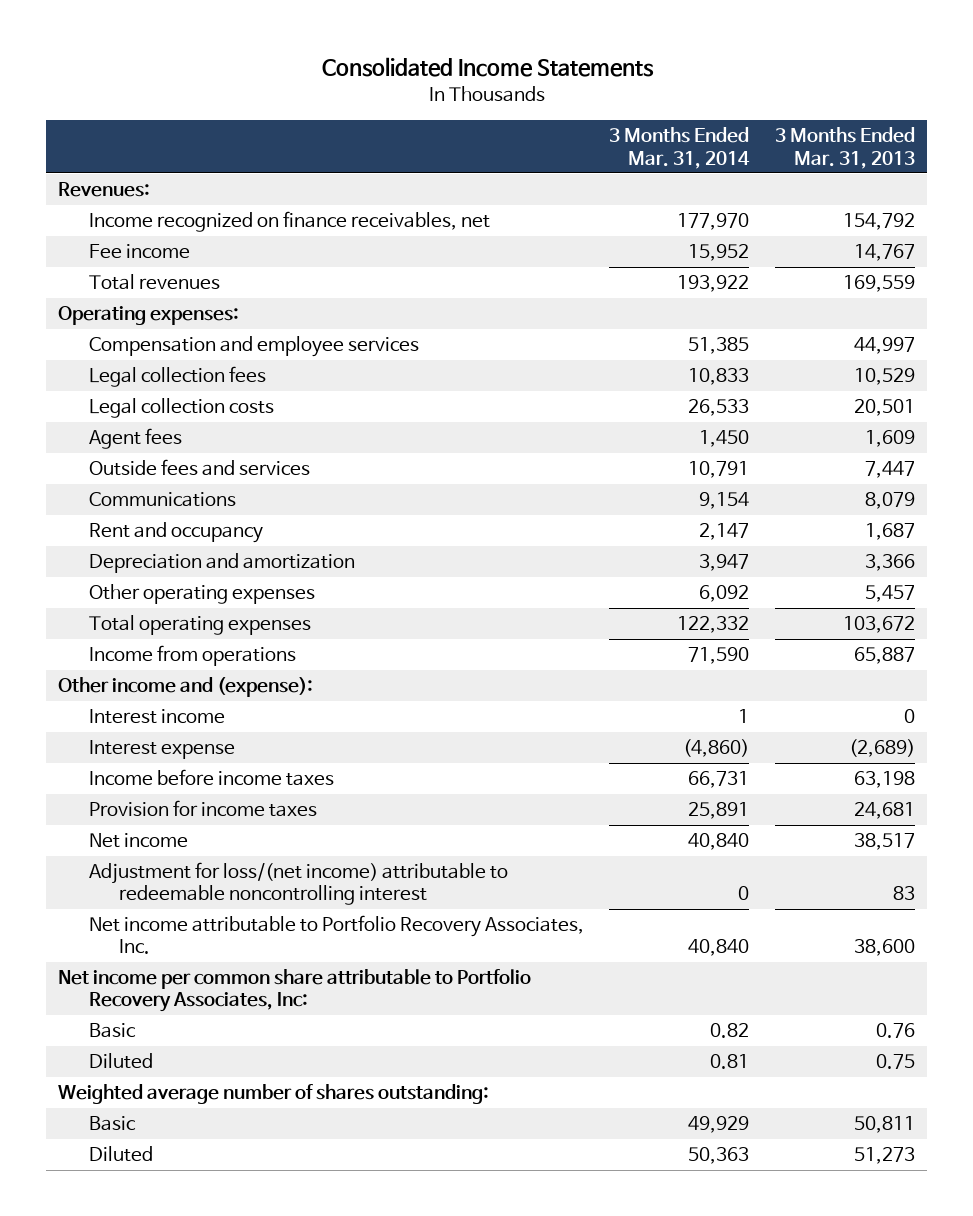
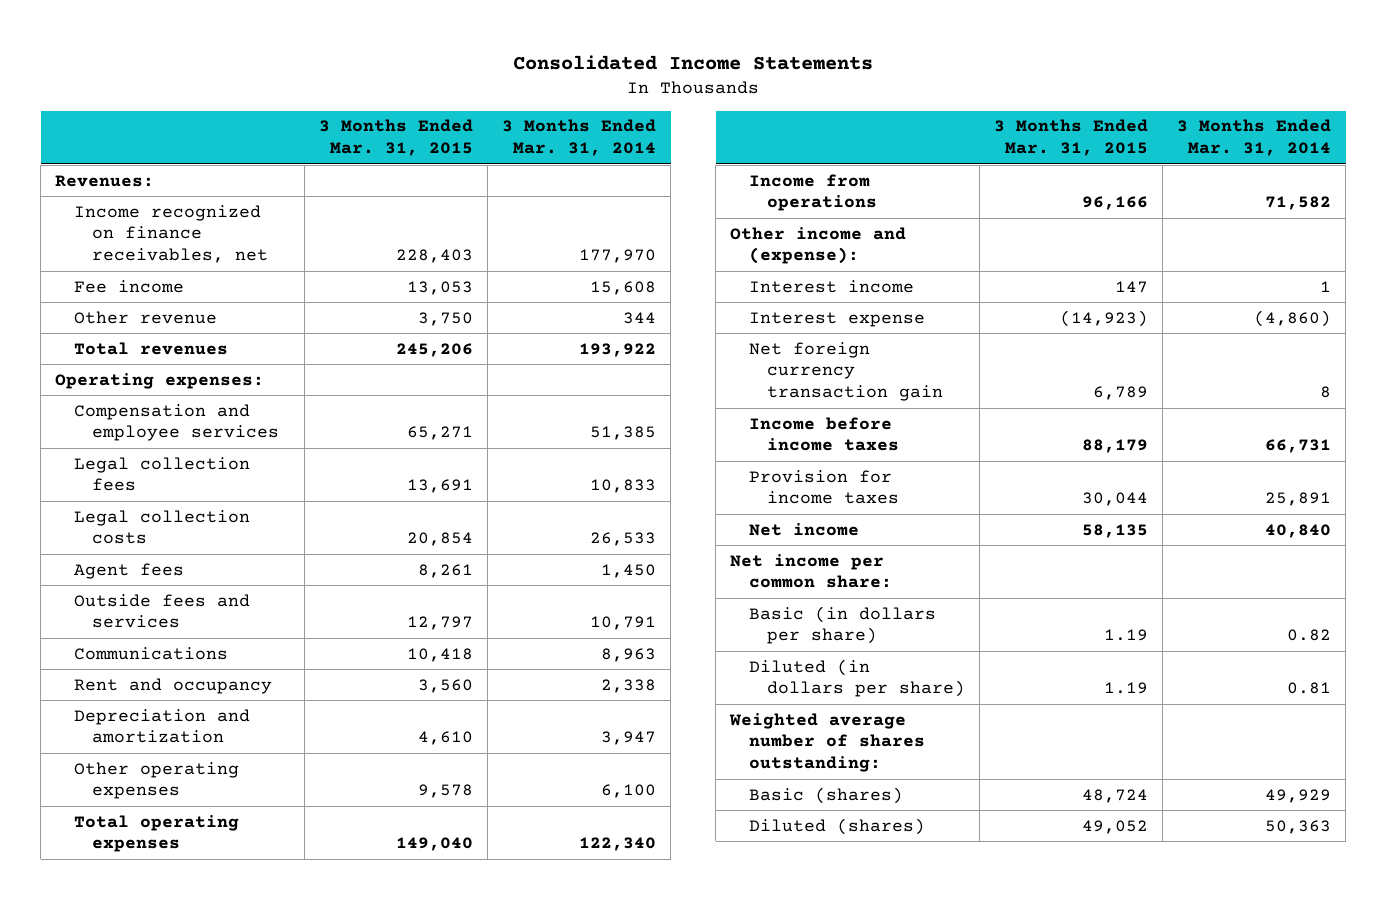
[774,127,915,169] 3 Months Ended Mar. 31, 2013 -> none
none -> [319,119,474,157] 3 Months Ended Mar. 31, 2015
[688,244,750,262] 15,952 -> [590,280,657,295] 15,608
none -> [73,310,217,324] Other revenue
[699,492,750,510] 9,154 -> [601,647,657,662] 8,963
[699,523,750,541] 2,147 -> [601,678,657,693] 2,338
[699,585,750,603] 6,092 -> [601,784,657,799] 6,100
[677,616,750,634] 122,332 -> [579,837,657,852] 122,340
[688,647,750,665] 71,590 -> [1265,196,1332,211] 71,582
none -> [748,341,944,402] Net foreign currency transaction gain
[88,862,508,906] Adjustment for loss/(net income) attributable to redeemable noncontrolling interest -> none
[88,915,584,955] Net income attributable to Portfolio Recovery Associates, Inc. -> none
[58,969,532,1013] Net income per common share attributable to Portfolio Recovery Associates, Inc: -> [730,553,892,589] Net income per common share:
[88,1023,136,1039] Basic -> [748,605,936,645] Basic (in dollars per share)
[88,1053,153,1070] Diluted -> [748,658,966,698] Diluted (in dollars per share)
[88,1116,136,1132] Basic -> [748,786,903,804] Basic (shares)
[88,1146,153,1163] Diluted -> [748,817,925,835] Diluted (shares)

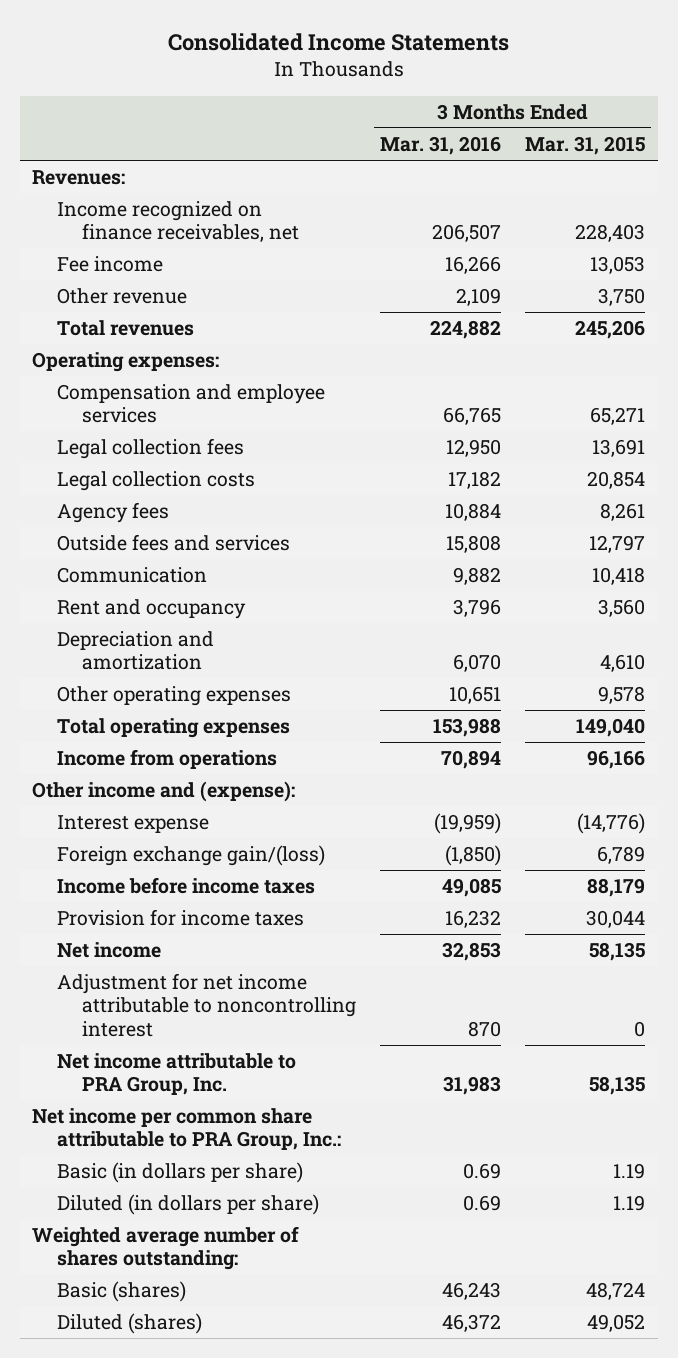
[502,119,657,157] 3 Months Ended Mar. 31, 2014 -> none
none -> [380,135,502,155] Mar. 31, 2016
[73,562,184,579] Agent fees -> [57,502,170,524] Agency fees
[73,646,228,660] Communications -> [57,567,208,584] Communication
[748,279,914,293] Interest income -> none
[1060,309,1149,327] (14,923) -> [577,813,646,835] (14,776)
[748,341,944,402] Net foreign currency transaction gain -> [57,845,326,867] Foreign exchange gain/(loss)
none -> [57,973,356,1037] Adjustment for net income attributable to noncontrolling interest
none -> [57,1053,297,1096] Net income attributable to PRA Group, Inc.
[730,553,892,589] Net income per common share: -> [32,1108,342,1151] Net income per common share attributable to PRA Group, Inc.:

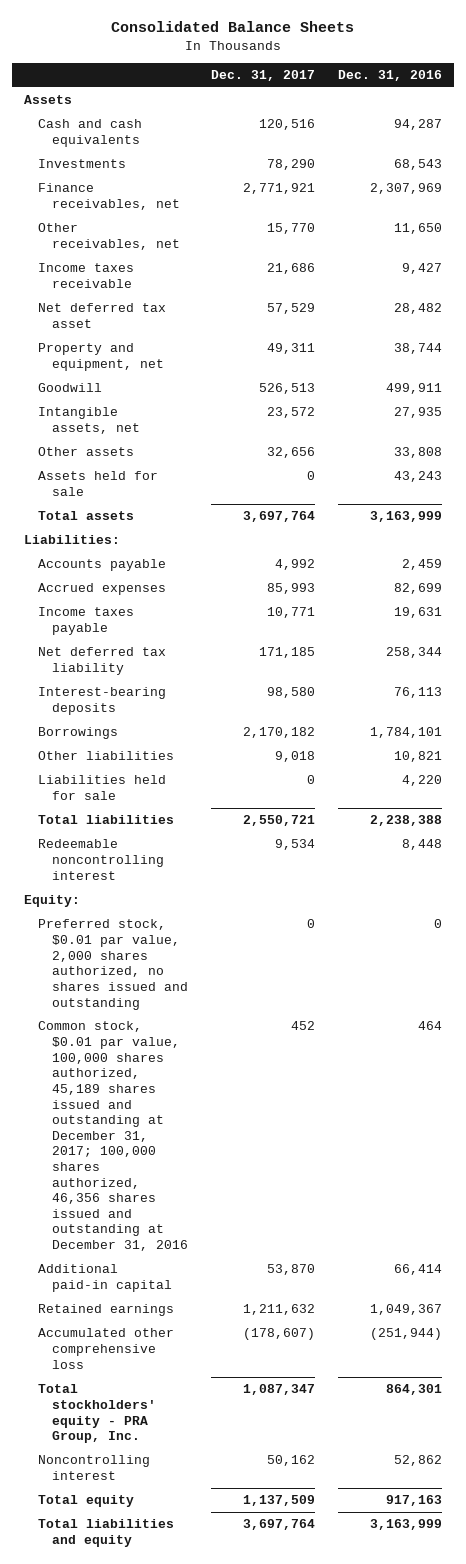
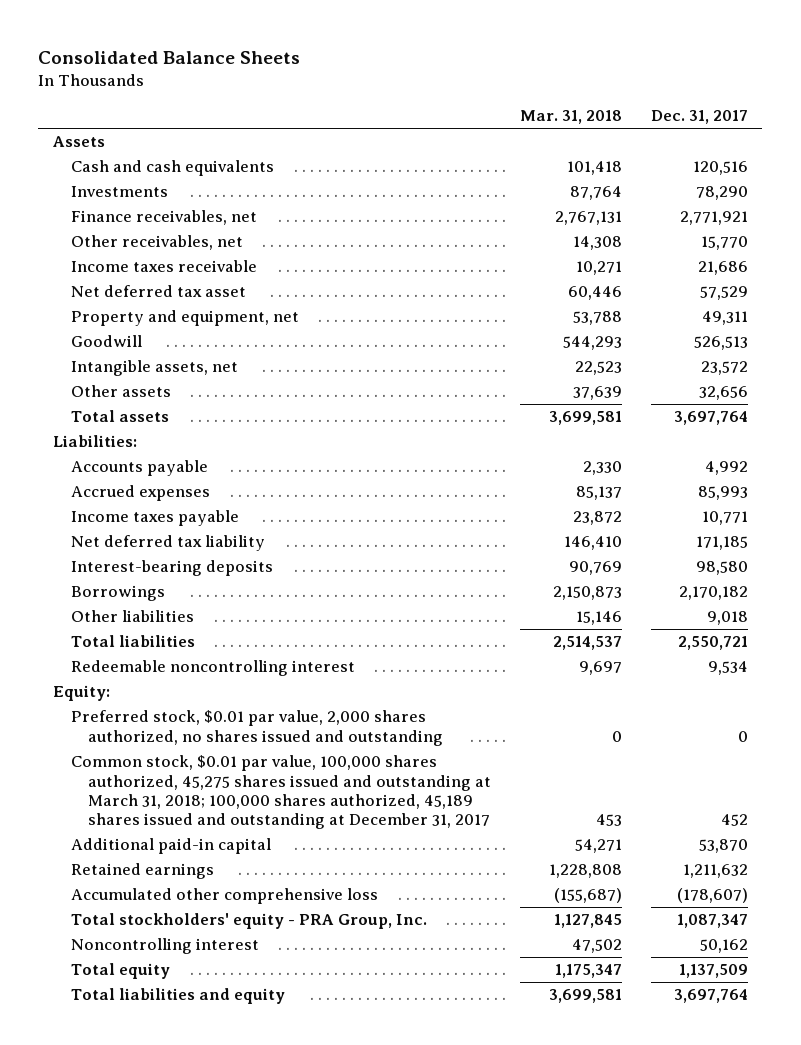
[338,69,443,81] Dec. 31, 2016 -> none
none -> [520,110,623,125] Mar. 31, 2018
[37,471,158,497] Assets held for sale -> none
[37,775,166,801] Liabilities held for sale -> none
[37,1021,189,1251] Common stock, $0.01 par value, 100,000 shares authorized, 45,189 shares issued and outstanding at December 31, 2017; 100,000 shares authorized, 46,356 shares issued and outstanding at December 31, 2016 -> [70,755,492,829] Common stock, $0.01 par value, 100,000 shares authorized, 45,275 shares issued and outstanding at March 31, 2018; 100,000 shares authorized, 45,189 shares issued and outstanding at December 31, 2017

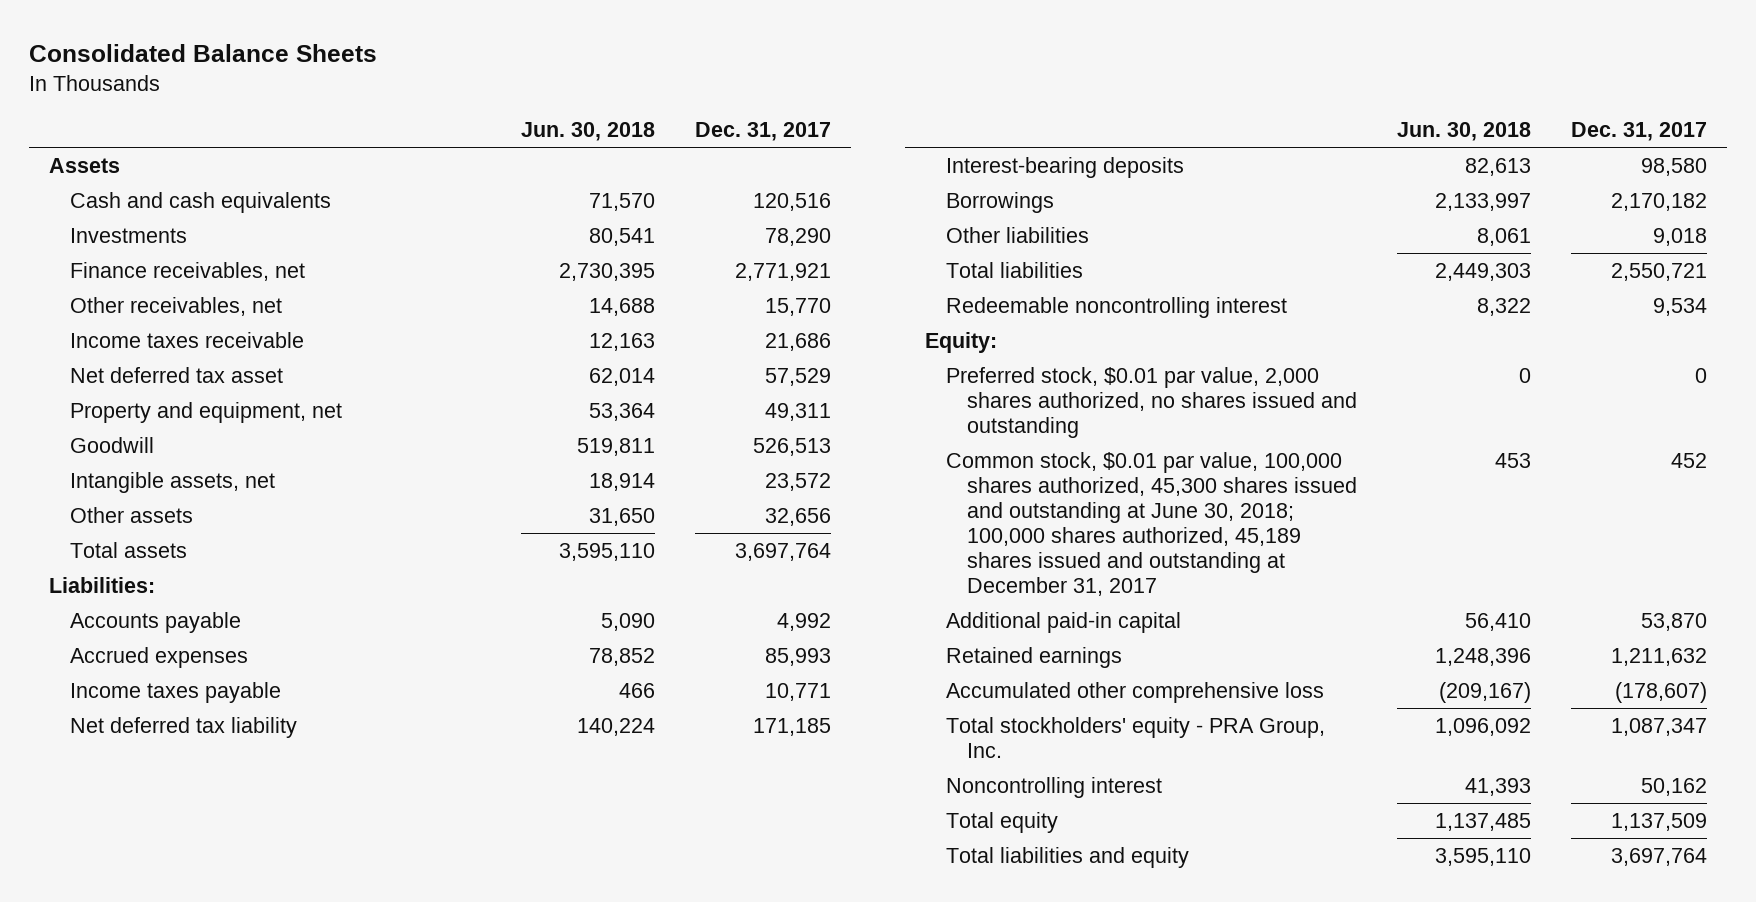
[520,110,623,125] Mar. 31, 2018 -> none
none -> [520,122,655,142] Jun. 30, 2018
[70,755,492,829] Common stock, $0.01 par value, 100,000 shares authorized, 45,275 shares issued and outstanding at March 31, 2018; 100,000 shares authorized, 45,189 shares issued and outstanding at December 31, 2017 -> [945,451,1357,596] Common stock, $0.01 par value, 100,000 shares authorized, 45,300 shares issued and outstanding at June 30, 2018; 100,000 shares authorized, 45,189 shares issued and outstanding at December 31, 2017

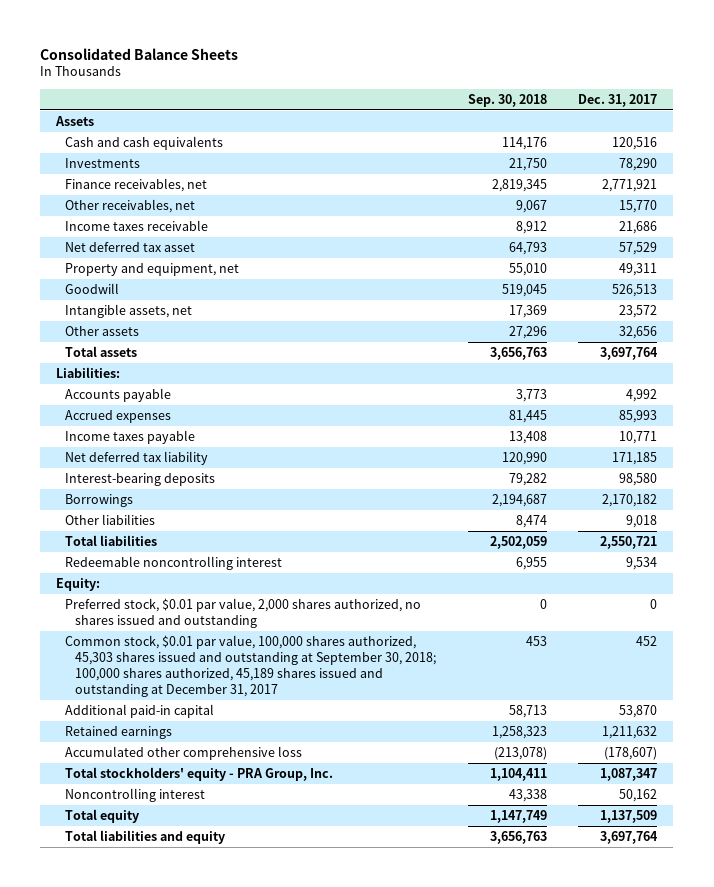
[520,122,655,142] Jun. 30, 2018 -> none
none -> [467,93,547,107] Sep. 30, 2018
[945,451,1357,596] Common stock, $0.01 par value, 100,000 shares authorized, 45,300 shares issued and outstanding at June 30, 2018; 100,000 shares authorized, 45,189 shares issued and outstanding at December 31, 2017 -> [65,635,436,697] Common stock, $0.01 par value, 100,000 shares authorized, 45,303 shares issued and outstanding at September 30, 2018; 100,000 shares authorized, 45,189 shares issued and outstanding at December 31, 2017

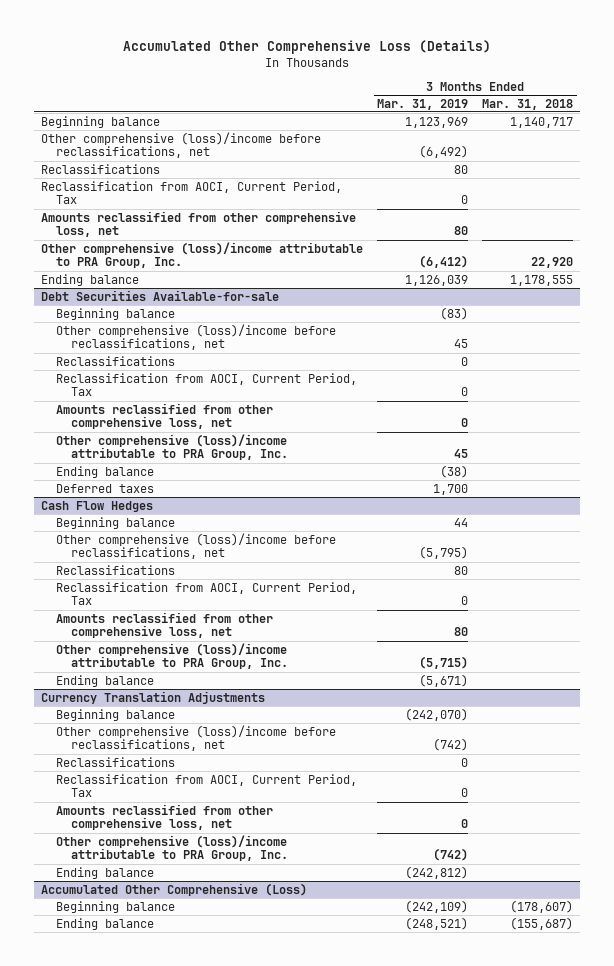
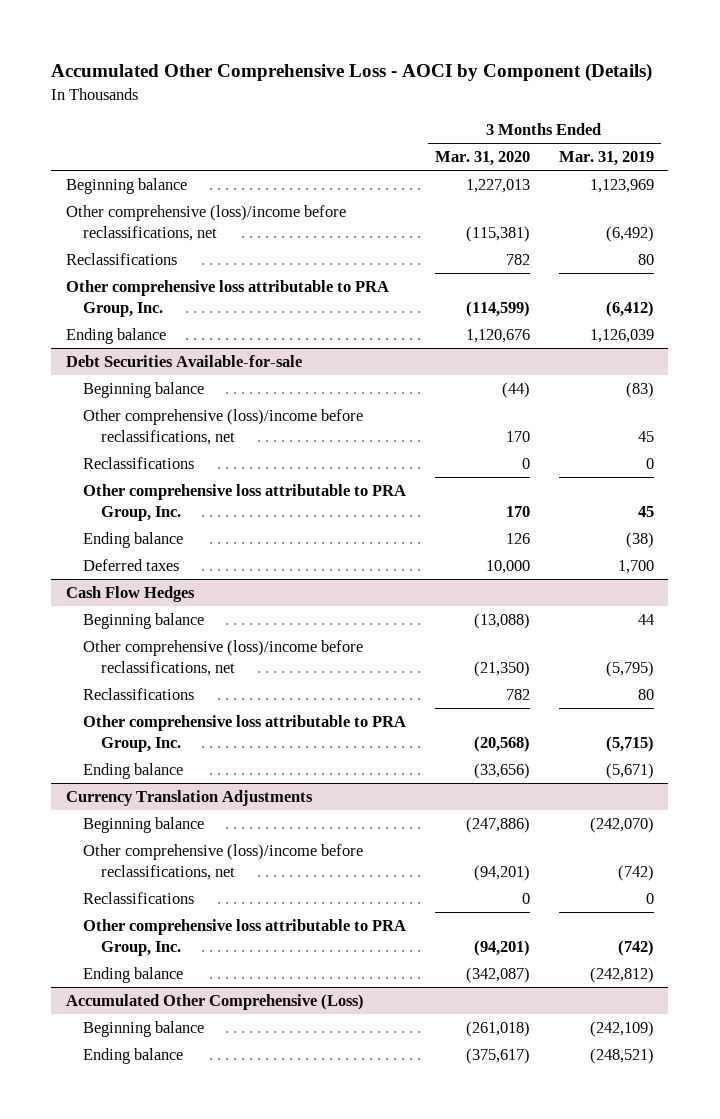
[123,40,492,55] Accumulated Other Comprehensive Loss (Details) -> [51,63,653,83] Accumulated Other Comprehensive Loss - AOCI by Component (Details)
[482,98,574,110] Mar. 31, 2018 -> none
none -> [435,151,531,167] Mar. 31, 2020
[40,180,342,205] Reclassification from AOCI, Current Period, Tax -> none
[40,210,356,238] Amounts reclassified from other comprehensive loss, net -> none
[40,241,363,269] Other comprehensive (loss)/income attributable to PRA Group, Inc. -> [65,279,389,317] Other comprehensive loss attributable to PRA Group, Inc.
[55,372,357,397] Reclassification from AOCI, Current Period, Tax -> none
[55,402,273,430] Amounts reclassified from other comprehensive loss, net -> none
[55,433,288,461] Other comprehensive (loss)/income attributable to PRA Group, Inc. -> [83,483,407,521] Other comprehensive loss attributable to PRA Group, Inc.
[55,581,357,606] Reclassification from AOCI, Current Period, Tax -> none
[55,611,273,639] Amounts reclassified from other comprehensive loss, net -> none
[55,642,288,670] Other comprehensive (loss)/income attributable to PRA Group, Inc. -> [83,714,407,752] Other comprehensive loss attributable to PRA Group, Inc.
[55,773,357,798] Reclassification from AOCI, Current Period, Tax -> none
[55,803,273,831] Amounts reclassified from other comprehensive loss, net -> none
[55,834,288,862] Other comprehensive (loss)/income attributable to PRA Group, Inc. -> [83,918,407,956] Other comprehensive loss attributable to PRA Group, Inc.

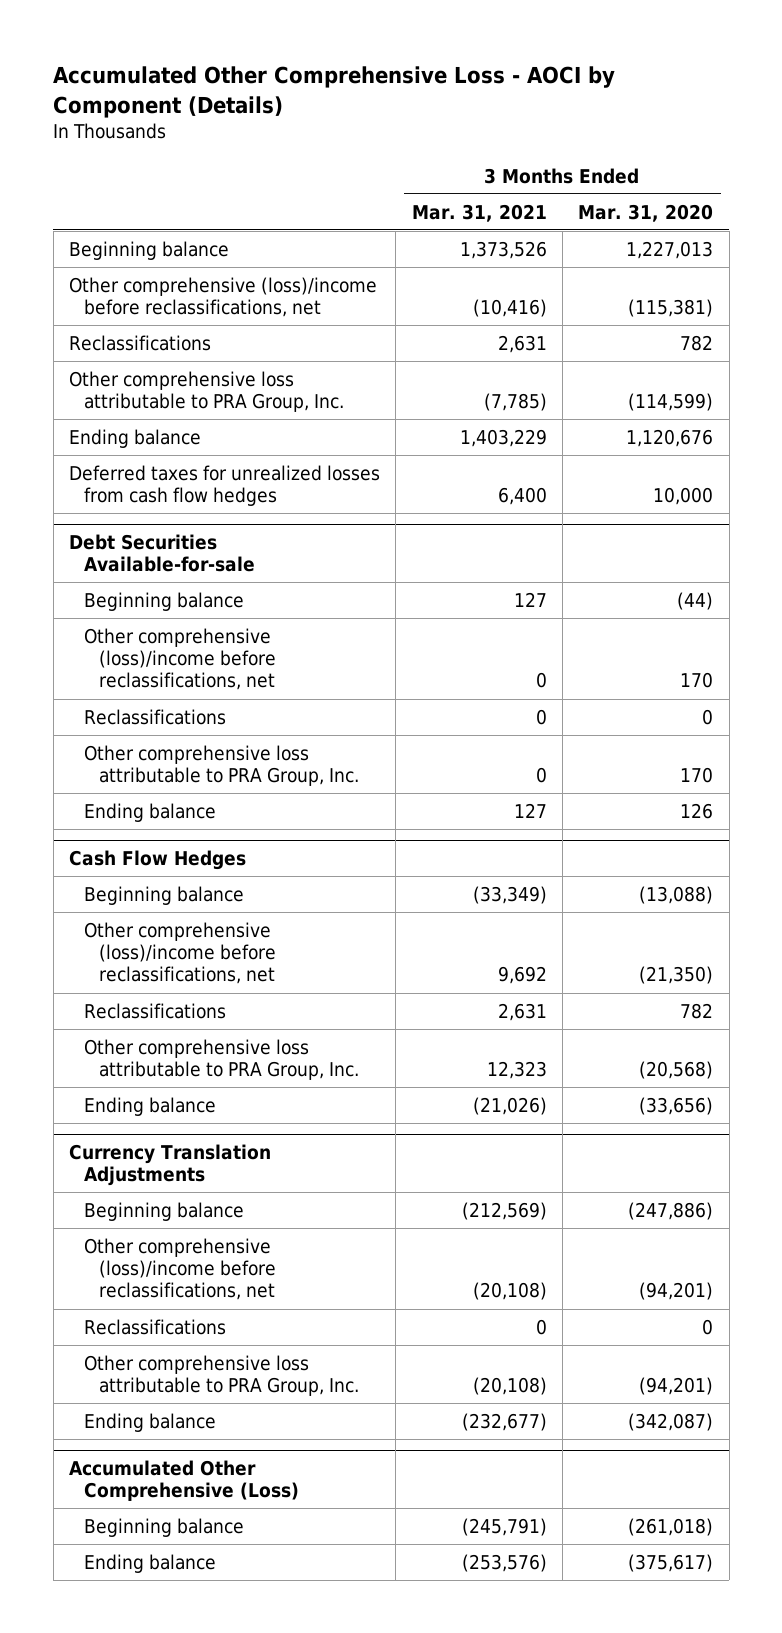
[558,151,654,167] Mar. 31, 2019 -> none
none -> [411,203,547,222] Mar. 31, 2021
none -> [68,465,380,507] Deferred taxes for unrealized losses from cash flow hedges
[83,558,180,571] Deferred taxes -> none

